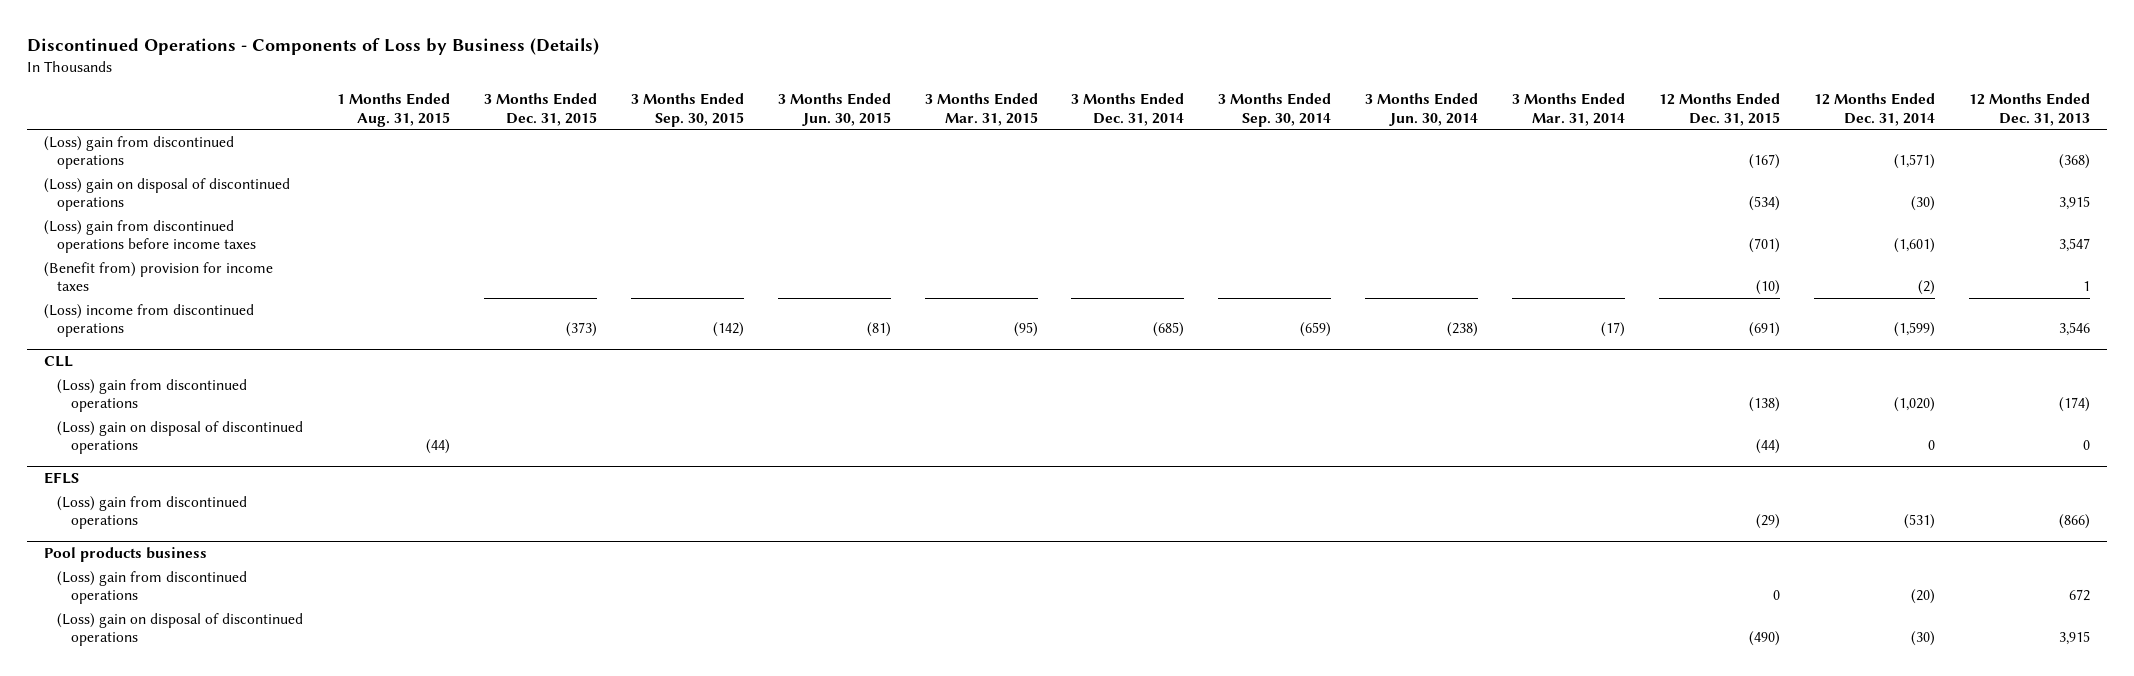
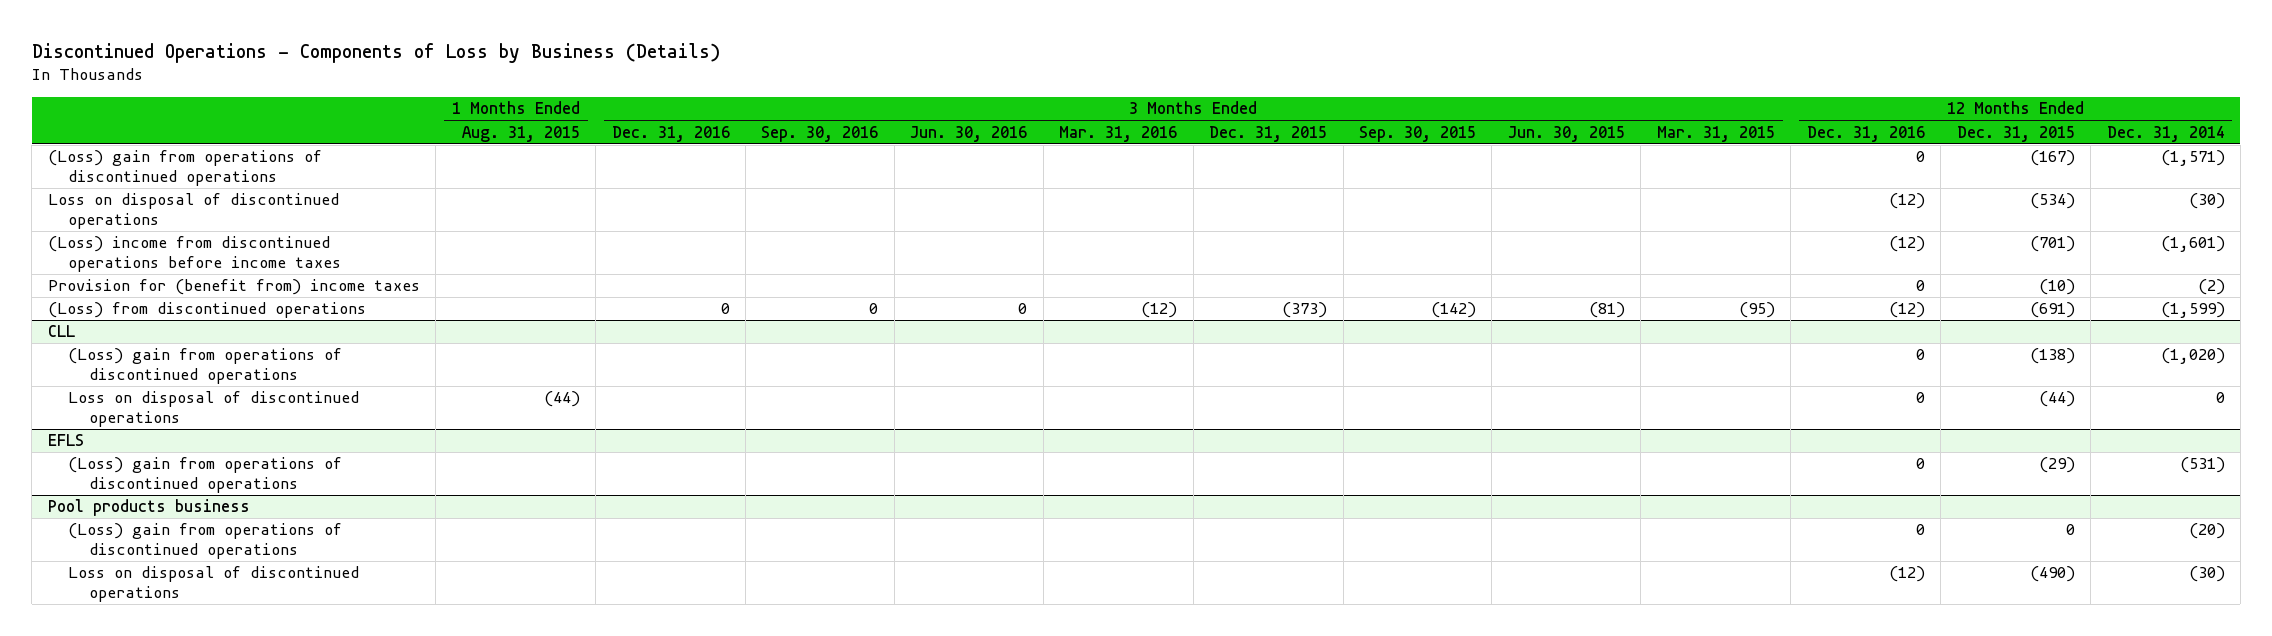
[1071,93,1185,126] 3 Months Ended Dec. 31, 2014 -> none
[1218,93,1332,127] 3 Months Ended Sep. 30, 2014 -> none
[1365,93,1479,126] 3 Months Ended Jun. 30, 2014 -> none
[1512,93,1626,126] 3 Months Ended Mar. 31, 2014 -> none
[1968,93,2090,126] 12 Months Ended Dec. 31, 2013 -> none
none -> [611,125,730,142] Dec. 31, 2016
none -> [761,125,879,142] Sep. 30, 2016
none -> [910,125,1028,142] Jun. 30, 2016
none -> [1059,125,1178,142] Mar. 31, 2016
none -> [1806,125,1925,142] Dec. 31, 2016
[43,135,234,170] (Loss) gain from discontinued operations -> [47,150,322,186] (Loss) gain from operations of discontinued operations
[43,177,290,212] (Loss) gain on disposal of discontinued operations -> [47,193,339,229] Loss on disposal of discontinued operations
[43,219,257,254] (Loss) gain from discontinued operations before income taxes -> [47,236,342,272] (Loss) income from discontinued operations before income taxes
[43,261,273,292] (Benefit from) provision for income taxes -> [47,279,420,296] Provision for (benefit from) income taxes
[43,303,254,338] (Loss) income from discontinued operations -> [47,302,366,319] (Loss) from discontinued operations
[57,378,248,413] (Loss) gain from discontinued operations -> [68,348,343,384] (Loss) gain from operations of discontinued operations
[57,420,304,455] (Loss) gain on disposal of discontinued operations -> [68,391,360,427] Loss on disposal of discontinued operations
[57,495,248,530] (Loss) gain from discontinued operations -> [68,457,343,493] (Loss) gain from operations of discontinued operations
[57,570,248,605] (Loss) gain from discontinued operations -> [68,523,343,559] (Loss) gain from operations of discontinued operations
[57,612,304,647] (Loss) gain on disposal of discontinued operations -> [68,566,360,602] Loss on disposal of discontinued operations

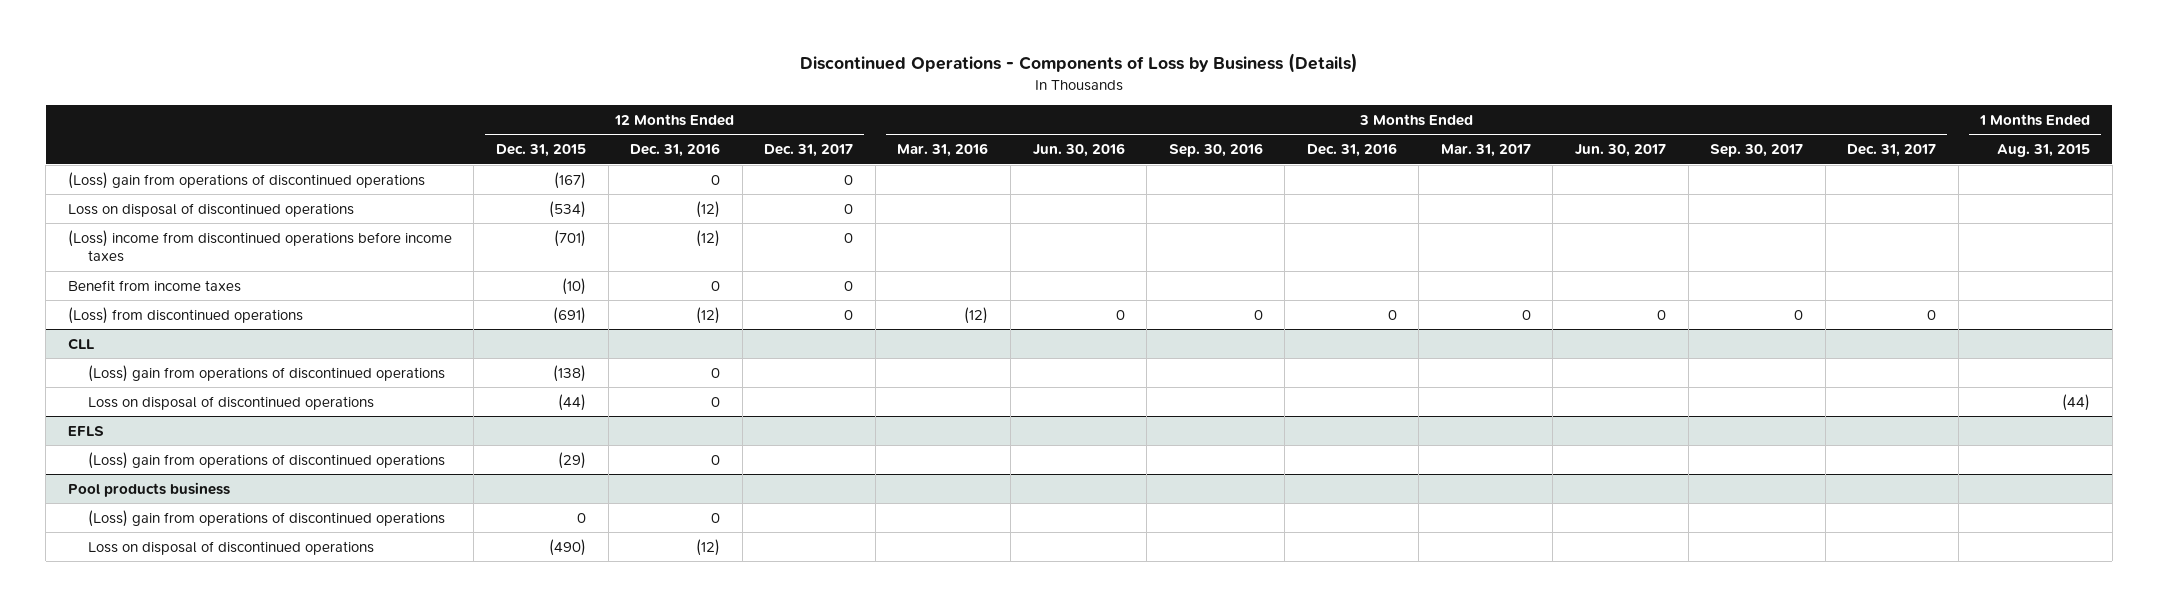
[1209,125,1328,142] Dec. 31, 2015 -> none
[1359,125,1477,142] Sep. 30, 2015 -> none
[1507,125,1625,142] Jun. 30, 2015 -> none
[1656,125,1775,142] Mar. 31, 2015 -> none
[2106,125,2225,142] Dec. 31, 2014 -> none
none -> [764,144,854,158] Dec. 31, 2017
none -> [1440,144,1531,158] Mar. 31, 2017
none -> [1574,144,1666,158] Jun. 30, 2017
none -> [1710,144,1804,158] Sep. 30, 2017
none -> [1847,144,1937,158] Dec. 31, 2017
[47,279,420,296] Provision for (benefit from) income taxes -> [67,279,241,292] Benefit from income taxes

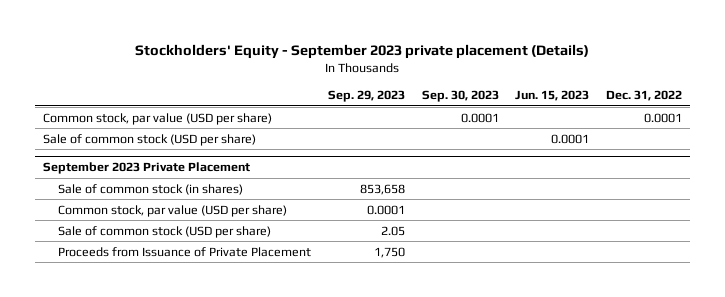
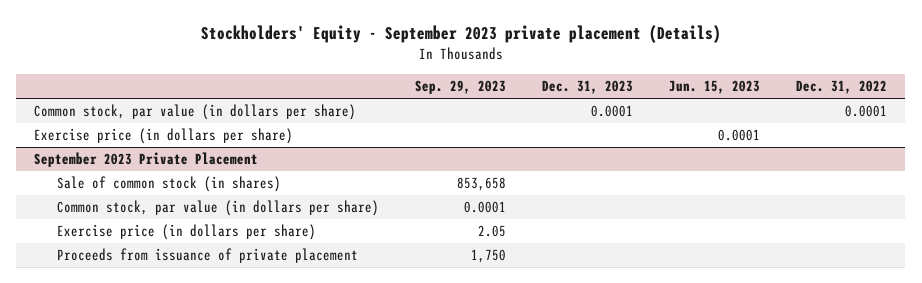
[421,90,499,103] Sep. 30, 2023 -> none
none -> [542,80,634,95] Dec. 31, 2023
[43,112,273,125] Common stock, par value (USD per share) -> [34,104,357,121] Common stock, par value (in dollars per share)
[43,133,257,146] Sale of common stock (USD per share) -> [34,128,294,145] Exercise price (in dollars per share)
[58,204,288,217] Common stock, par value (USD per share) -> [57,200,380,217] Common stock, par value (in dollars per share)
[58,225,272,238] Sale of common stock (USD per share) -> [57,224,317,241] Exercise price (in dollars per share)
[58,246,312,257] Proceeds from Issuance of Private Placement -> [57,248,359,264] Proceeds from issuance of private placement

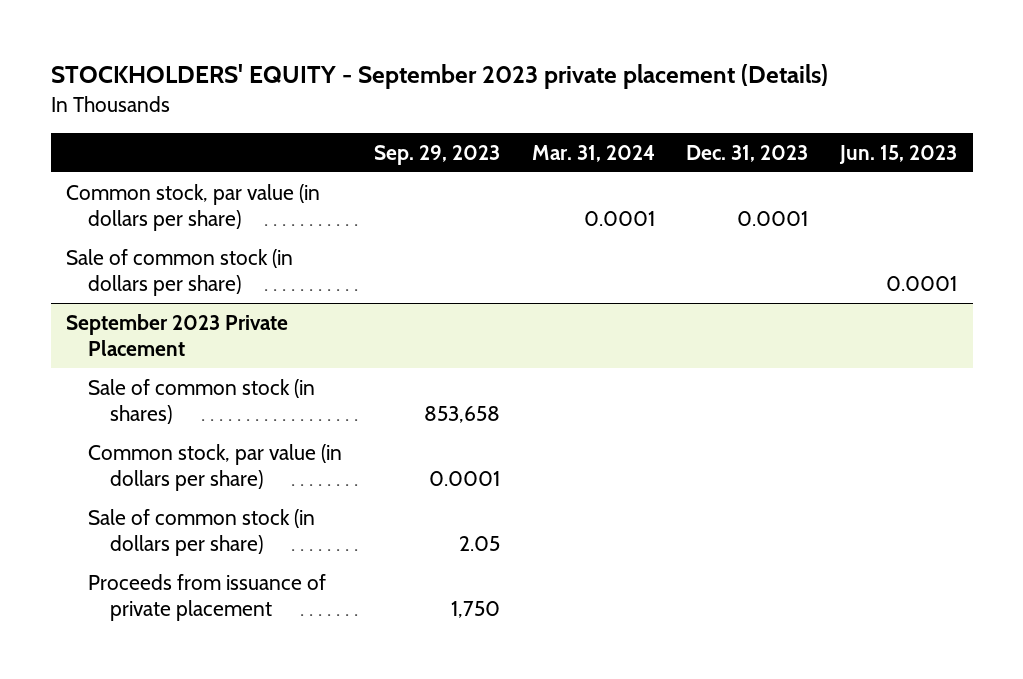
[200,25,721,44] Stockholders' Equity - September 2023 private placement (Details) -> [50,64,828,90] STOCKHOLDERS' EQUITY - September 2023 private placement (Details)
[796,80,888,95] Dec. 31, 2022 -> none
none -> [531,144,655,162] Mar. 31, 2024
[34,128,294,145] Exercise price (in dollars per share) -> [66,248,294,297] Sale of common stock (in dollars per share)
[57,224,317,241] Exercise price (in dollars per share) -> [88,508,316,557] Sale of common stock (in dollars per share)

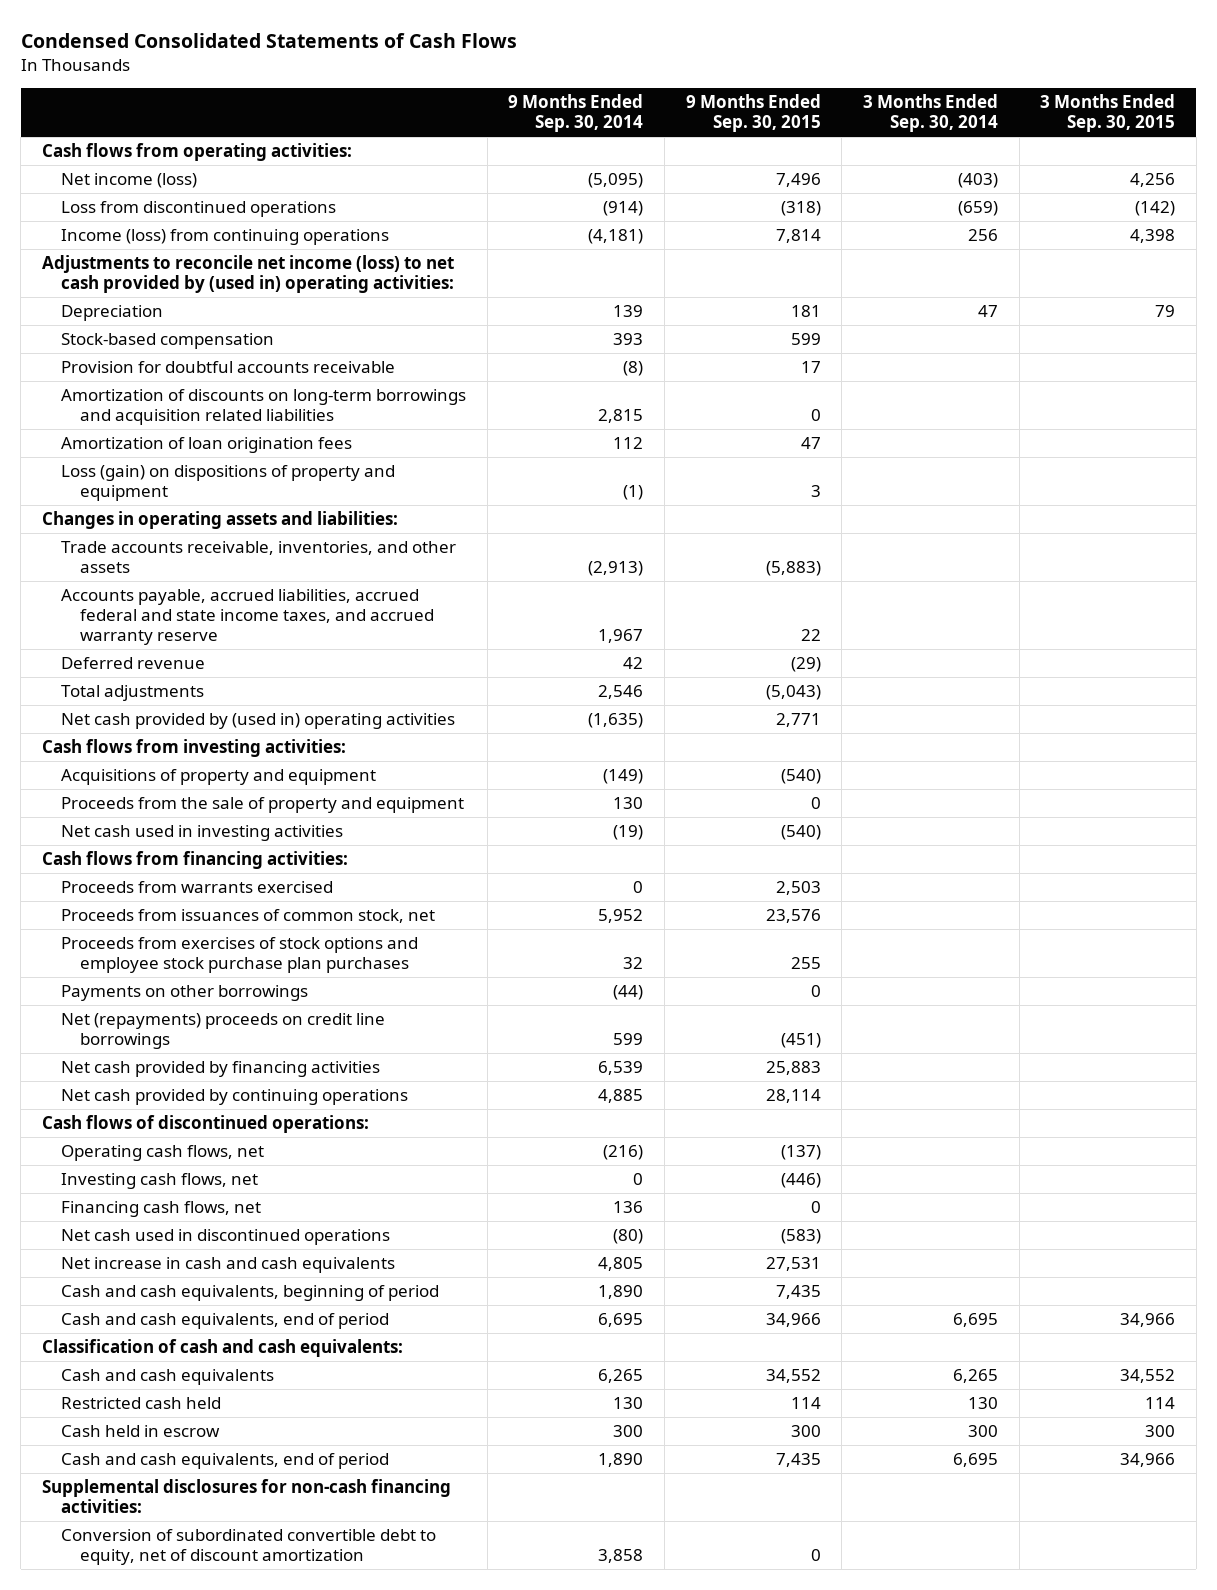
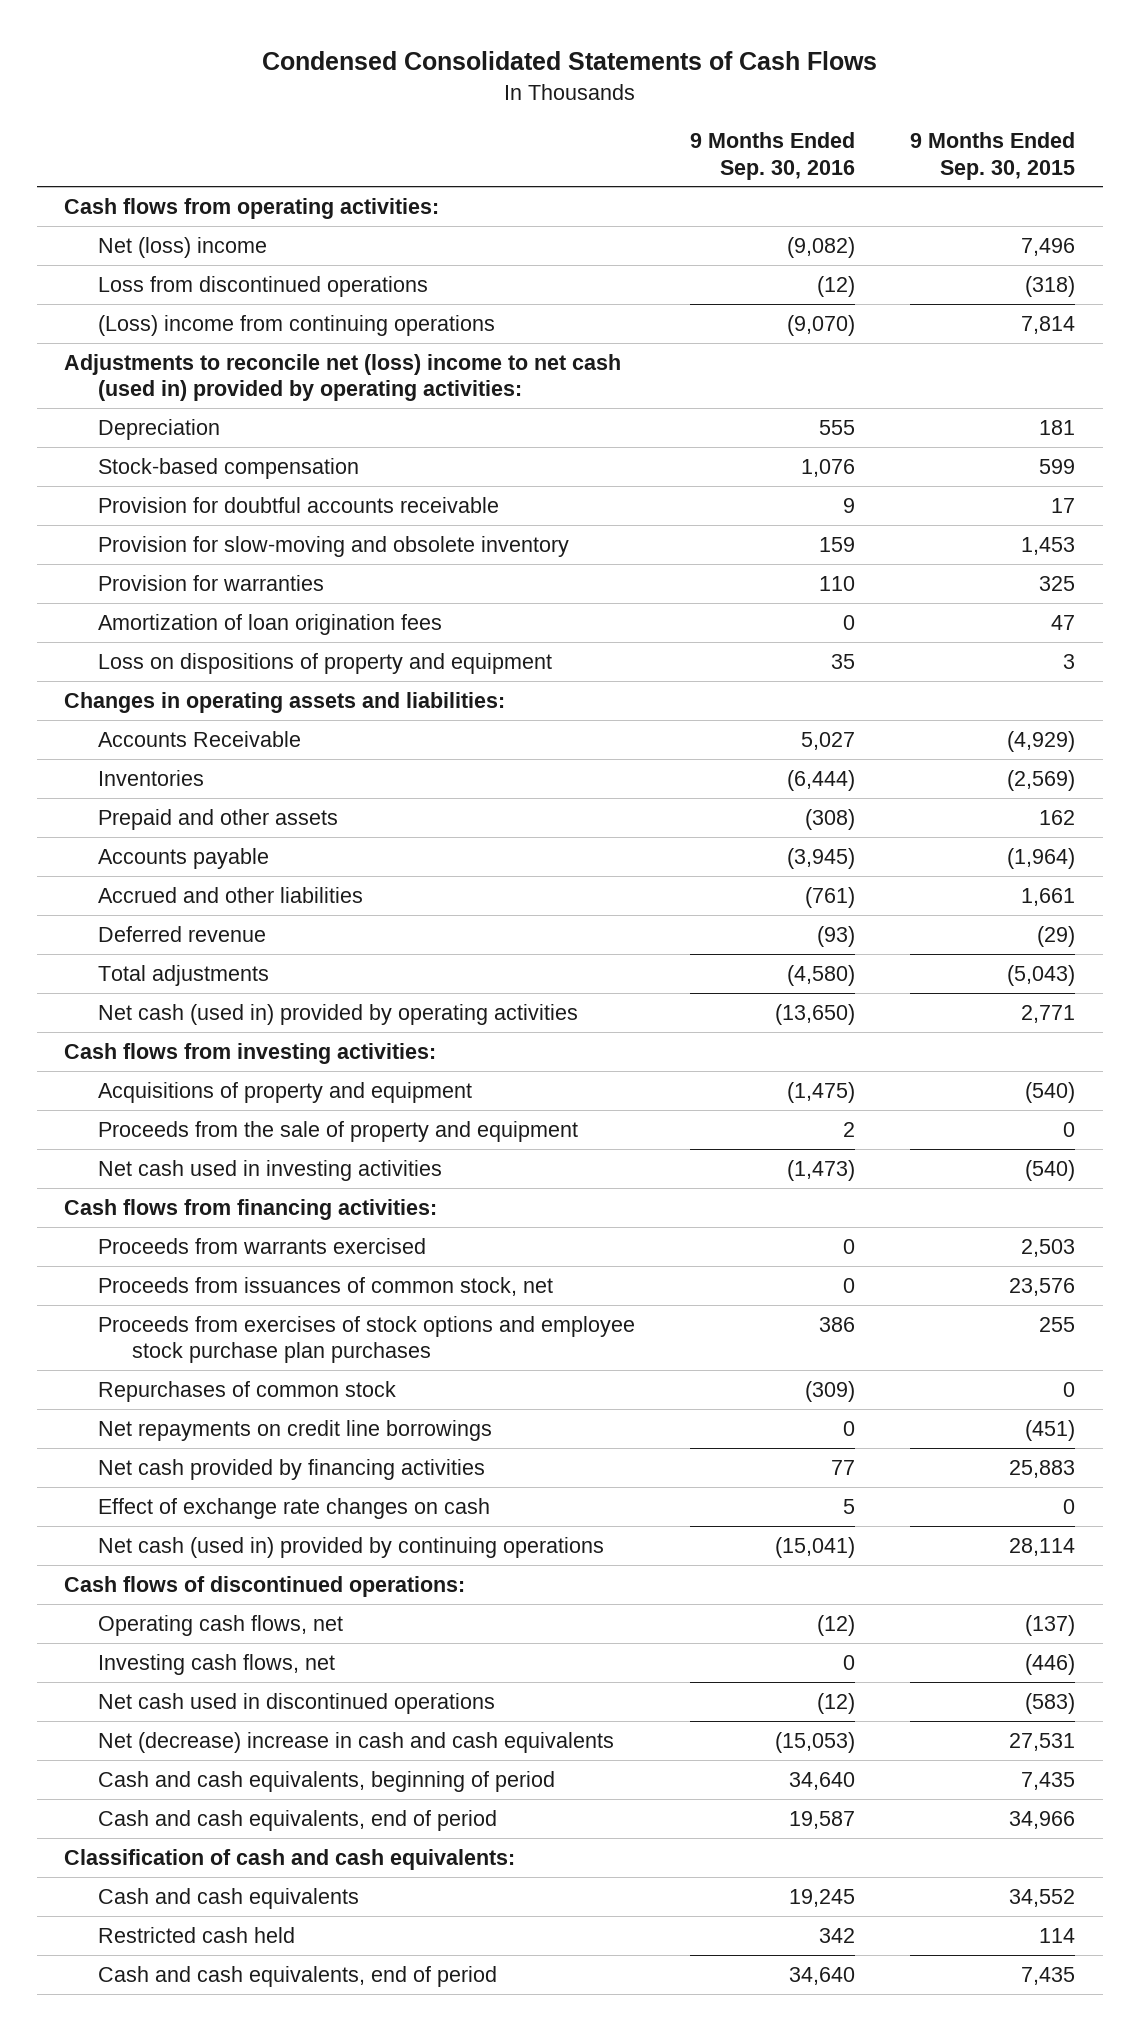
[508,94,644,133] 9 Months Ended Sep. 30, 2014 -> none
[862,94,998,133] 3 Months Ended Sep. 30, 2014 -> none
[1040,94,1176,133] 3 Months Ended Sep. 30, 2015 -> none
none -> [690,132,856,180] 9 Months Ended Sep. 30, 2016
[61,173,198,189] Net income (loss) -> [98,236,268,258] Net (loss) income
[61,229,390,246] Income (loss) from continuing operations -> [98,314,496,336] (Loss) income from continuing operations
[42,255,455,294] Adjustments to reconcile net income (loss) to net cash provided by (used in) operating activities: -> [64,353,622,402] Adjustments to reconcile net (loss) income to net cash (used in) provided by operating activities:
[61,389,467,426] Amortization of discounts on long-term borrowings and acquisition related liabilities -> none
none -> [98,535,570,557] Provision for slow-moving and obsolete inventory
none -> [98,574,325,591] Provision for warranties
[61,465,396,502] Loss (gain) on dispositions of property and equipment -> [98,652,553,674] Loss on dispositions of property and equipment
[61,541,457,574] Trade accounts receivable, inventories, and other assets -> none
[61,589,435,646] Accounts payable, accrued liabilities, accrued federal and state income taxes, and accrued warranty reserve -> none
none -> [98,730,302,747] Accounts Receivable
none -> [98,769,205,786] Inventories
none -> [98,808,339,830] Prepaid and other assets
none -> [98,847,270,869] Accounts payable
none -> [98,886,364,903] Accrued and other liabilities
[61,713,456,730] Net cash provided by (used in) operating activities -> [98,1003,579,1025] Net cash (used in) provided by operating activities
[61,985,309,1002] Payments on other borrowings -> none
none -> [98,1380,397,1402] Repurchases of common stock
[61,1013,386,1050] Net (repayments) proceeds on credit line borrowings -> [98,1419,493,1441] Net repayments on credit line borrowings
none -> [98,1497,491,1519] Effect of exchange rate changes on cash
[61,1089,409,1106] Net cash provided by continuing operations -> [98,1536,605,1558] Net cash (used in) provided by continuing operations
[61,1201,262,1218] Financing cash flows, net -> none
[61,1257,396,1274] Net increase in cash and cash equivalents -> [98,1731,615,1753] Net (decrease) increase in cash and cash equivalents
[61,1425,221,1438] Cash held in escrow -> none
[42,1479,452,1514] Supplemental disclosures for non-cash financing activities: -> none
[61,1529,437,1566] Conversion of subordinated convertible debt to equity, net of discount amortization -> none

